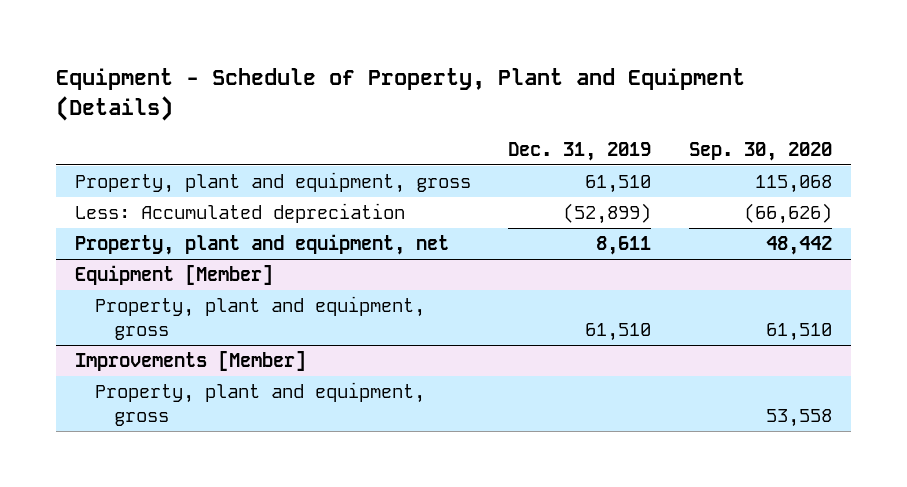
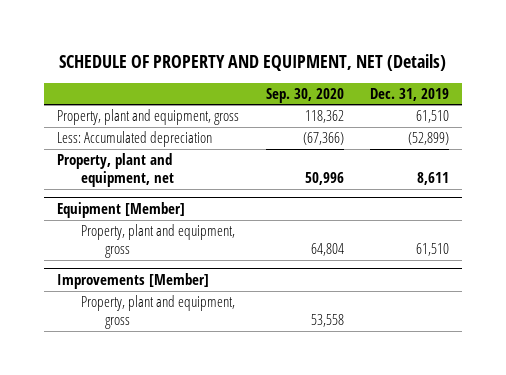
[55,68,745,122] Equipment - Schedule of Property, Plant and Equipment (Details) -> [59,53,447,71] SCHEDULE OF PROPERTY AND EQUIPMENT, NET (Details)
[755,174,833,193] 115,068 -> [304,110,344,124] 118,362
[744,202,833,224] (66,626) -> [302,132,344,146] (67,366)
[766,235,833,255] 48,442 -> [304,172,344,186] 50,996
[766,322,833,341] 61,510 -> [310,243,344,257] 64,804

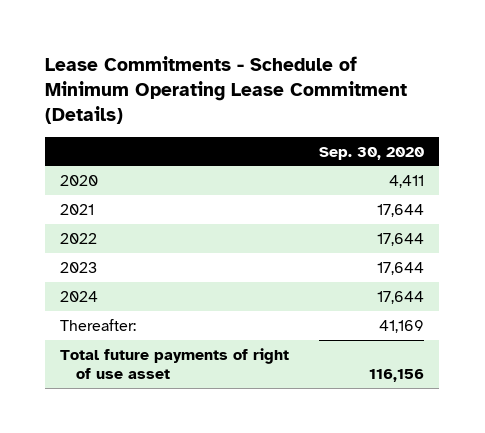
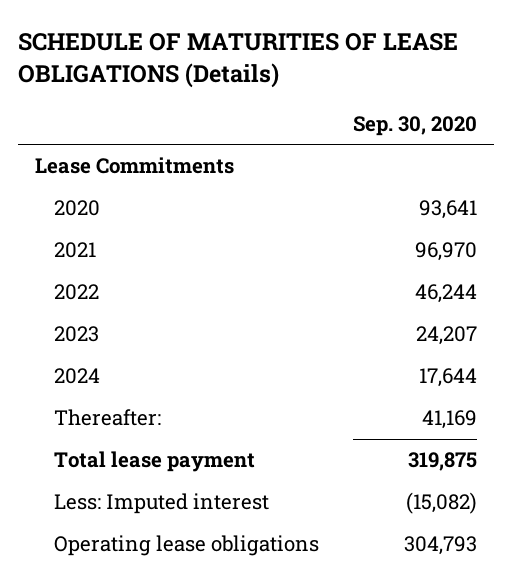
[45,55,408,124] Lease Commitments - Schedule of Minimum Operating Lease Commitment (Details) -> [18,33,459,88] SCHEDULE OF MATURITIES OF LEASE OBLIGATIONS (Details)
none -> [34,157,234,175] Lease Commitments
[389,174,425,188] 4,411 -> [418,200,477,220] 93,641
[377,203,425,217] 17,644 -> [414,242,477,262] 96,970
[377,232,425,246] 17,644 -> [414,284,477,304] 46,244
[377,261,425,275] 17,644 -> [415,326,477,346] 24,207
[60,347,290,380] Total future payments of right of use asset -> [54,451,256,473] Total lease payment
[369,369,425,383] 116,156 -> [407,452,477,472] 319,875
none -> [54,493,270,515] Less: Imputed interest
none -> [54,535,320,557] Operating lease obligations

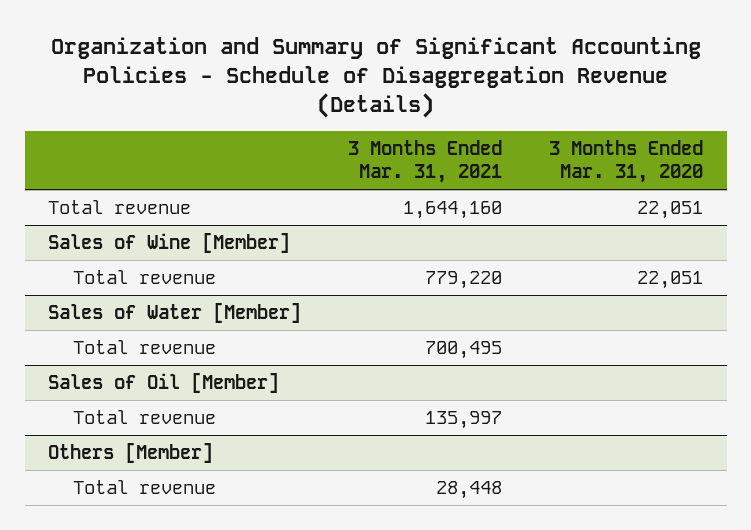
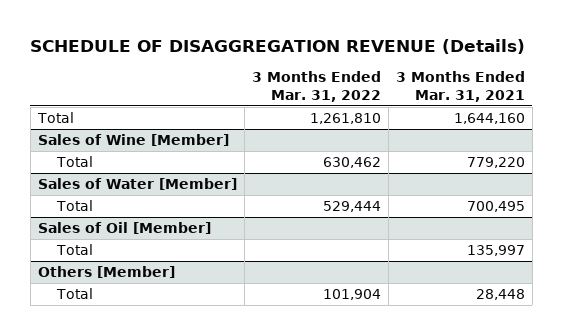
[50,36,701,118] Organization and Summary of Significant Accounting Policies - Schedule of Disaggregation Revenue (Details) -> [30,39,526,55] SCHEDULE OF DISAGGREGATION REVENUE (Details)
[549,139,704,184] 3 Months Ended Mar. 31, 2020 -> none
none -> [251,71,381,103] 3 Months Ended Mar. 31, 2022
[48,199,192,214] Total revenue -> [36,111,74,123] Total
[73,269,217,284] Total revenue -> [56,155,94,167] Total
[73,339,217,354] Total revenue -> [56,199,94,211] Total
[73,409,217,424] Total revenue -> [56,243,94,255] Total
[73,479,217,494] Total revenue -> [56,287,94,299] Total

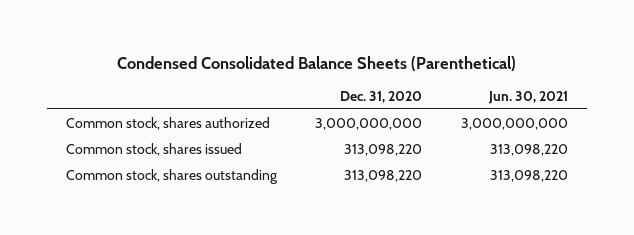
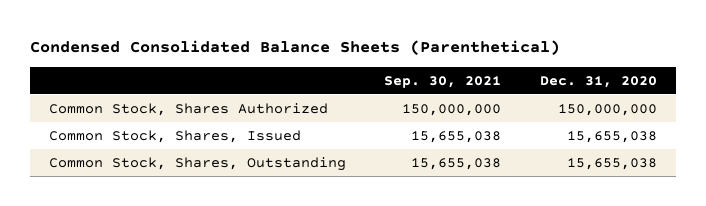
[488,90,569,104] Jun. 30, 2021 -> none
none -> [384,75,502,88] Sep. 30, 2021
[65,116,270,130] Common stock, shares authorized -> [48,102,328,116] Common Stock, Shares Authorized
[315,117,423,130] 3,000,000,000 -> [557,103,657,116] 150,000,000
[65,142,242,156] Common stock, shares issued -> [48,129,301,143] Common Stock, Shares, Issued
[344,143,423,156] 313,098,220 -> [566,130,657,143] 15,655,038
[65,168,278,184] Common stock, shares outstanding -> [48,156,346,171] Common Stock, Shares, Outstanding
[344,169,423,182] 313,098,220 -> [566,157,657,170] 15,655,038

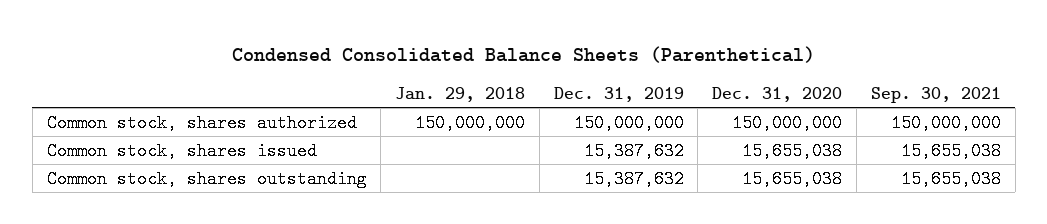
none -> [395,86,526,102] Jan. 29, 2018
none -> [553,86,684,102] Dec. 31, 2019
[48,102,328,116] Common Stock, Shares Authorized -> [46,113,357,132] Common stock, shares authorized
[48,129,301,143] Common Stock, Shares, Issued -> [46,141,317,160] Common stock, shares issued
[48,156,346,171] Common Stock, Shares, Outstanding -> [46,169,367,188] Common stock, shares outstanding

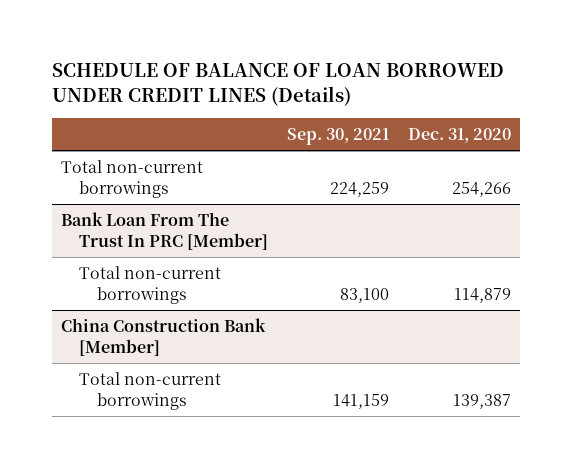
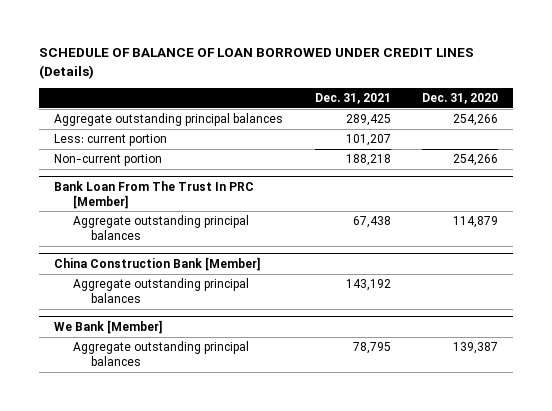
[286,128,389,146] Sep. 30, 2021 -> none
none -> [314,93,391,105] Dec. 31, 2021
none -> [54,113,284,127] Aggregate outstanding principal balances
none -> [54,134,168,147] Less: current portion
[60,160,203,198] Total non-current borrowings -> [54,154,163,167] Non-current portion
[79,266,222,304] Total non-current borrowings -> [72,215,249,241] Aggregate outstanding principal balances
none -> [72,278,249,304] Aggregate outstanding principal balances
none -> [54,319,164,334] We Bank [Member]
[79,372,222,410] Total non-current borrowings -> [72,341,249,367] Aggregate outstanding principal balances

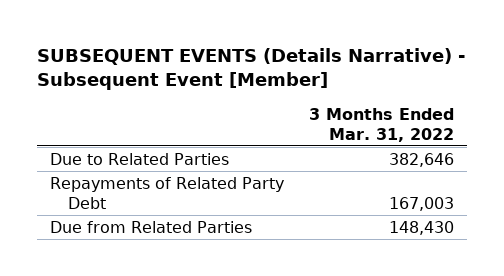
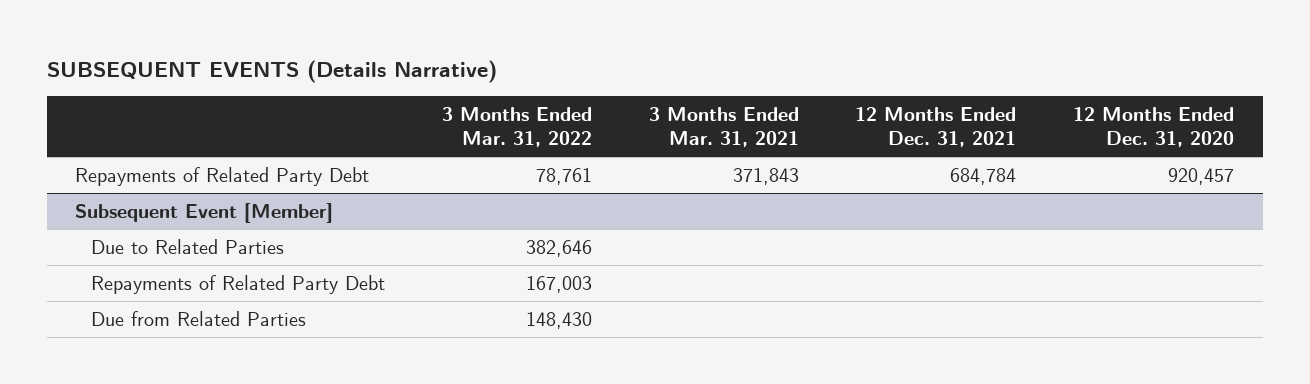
[37,47,466,91] SUBSEQUENT EVENTS (Details Narrative) - Subsequent Event [Member] -> [46,59,497,83] SUBSEQUENT EVENTS (Details Narrative)
none -> [648,107,799,148] 3 Months Ended Mar. 31, 2021
none -> [855,107,1017,148] 12 Months Ended Dec. 31, 2021
none -> [1073,107,1235,148] 12 Months Ended Dec. 31, 2020
none -> [75,166,370,186] Repayments of Related Party Debt
none -> [75,202,334,223] Subsequent Event [Member]

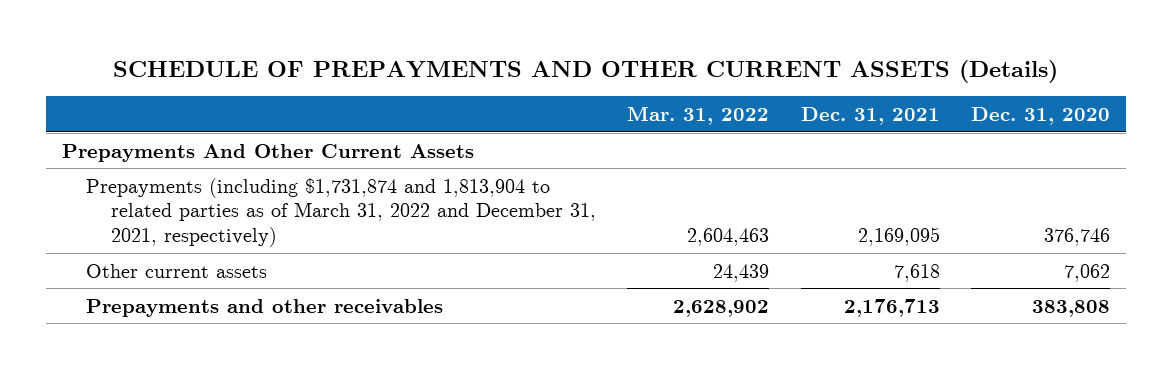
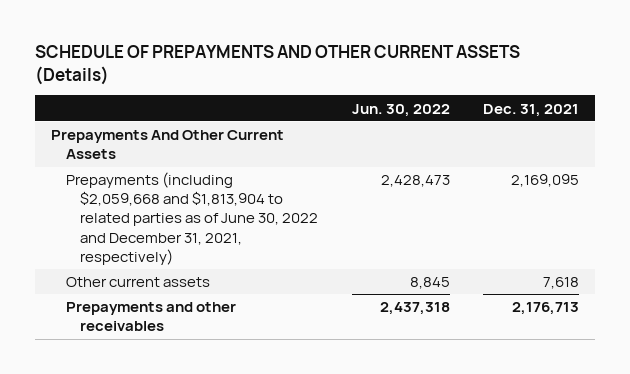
[627,105,770,125] Mar. 31, 2022 -> none
[970,106,1110,125] Dec. 31, 2020 -> none
none -> [351,103,450,117] Jun. 30, 2022
[86,177,597,248] Prepayments (including $1,731,874 and 1,813,904 to related parties as of March 31, 2022 and December 31, 2021, respectively) -> [65,172,319,265] Prepayments (including $2,059,668 and $1,813,904 to related parties as of June 30, 2022 and December 31, 2021, respectively)

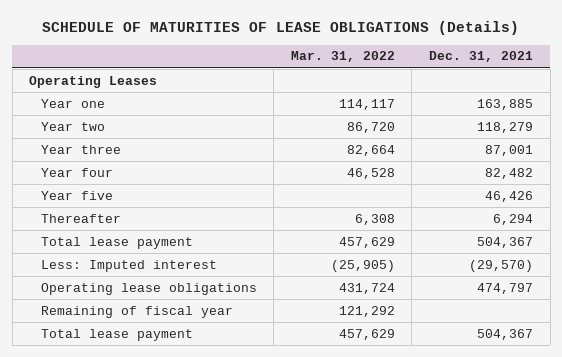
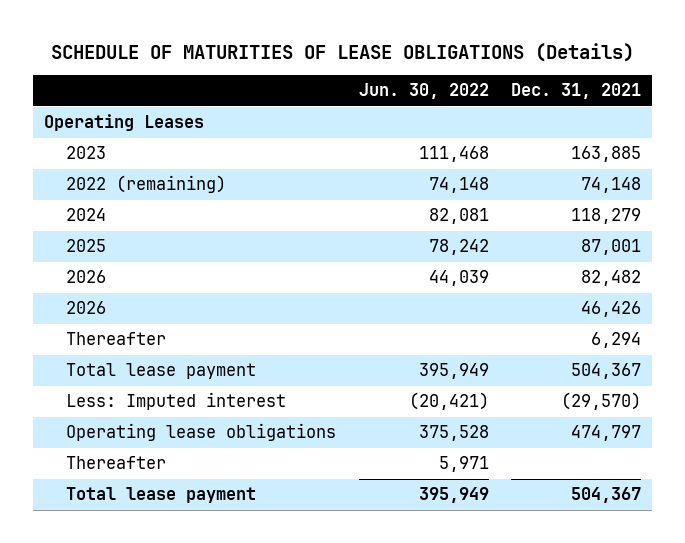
[290,51,395,63] Mar. 31, 2022 -> none
none -> [358,83,489,100] Jun. 30, 2022
[40,98,105,108] Year one -> [66,146,107,160] 2023
none -> [66,175,227,194] 2022 (remaining)
[40,121,105,131] Year two -> [66,208,107,222] 2024
[40,144,121,154] Year three -> [66,239,107,253] 2025
[40,167,113,177] Year four -> [66,270,107,284] 2026
[40,190,113,200] Year five -> [66,301,107,315] 2026
[40,305,233,318] Remaining of fiscal year -> none
none -> [66,456,167,470] Thereafter

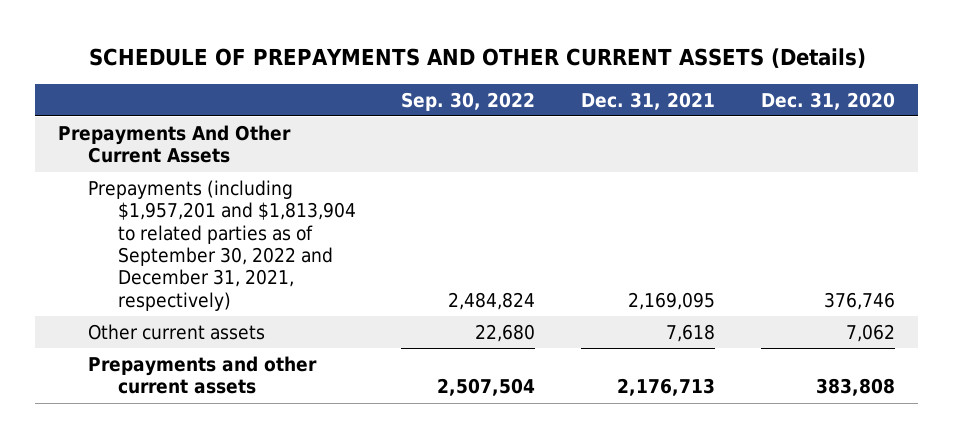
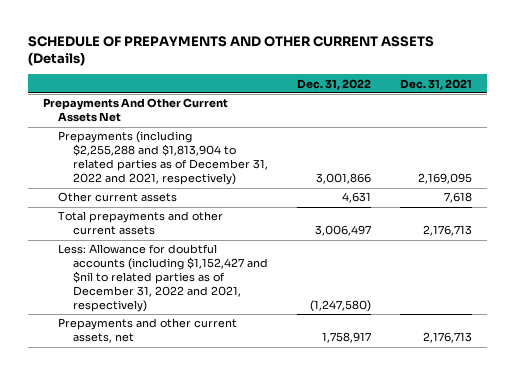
[401,91,536,111] Sep. 30, 2022 -> none
[761,91,896,110] Dec. 31, 2020 -> none
none -> [297,78,372,90] Dec. 31, 2022
[57,125,291,164] Prepayments And Other Current Assets -> [42,98,228,123] Prepayments And Other Current Assets Net
[87,180,356,311] Prepayments (including $1,957,201 and $1,813,904 to related parties as of September 30, 2022 and December 31, 2021, respectively) -> [57,131,268,186] Prepayments (including $2,255,288 and $1,813,904 to related parties as of December 31, 2022 and 2021, respectively)
none -> [57,211,223,236] Total prepayments and other current assets
none -> [57,244,268,313] Less: Allowance for doubtful accounts (including $1,152,427 and $nil to related parties as of December 31, 2022 and 2021, respectively)
[87,356,317,395] Prepayments and other current assets -> [57,318,237,344] Prepayments and other current assets, net

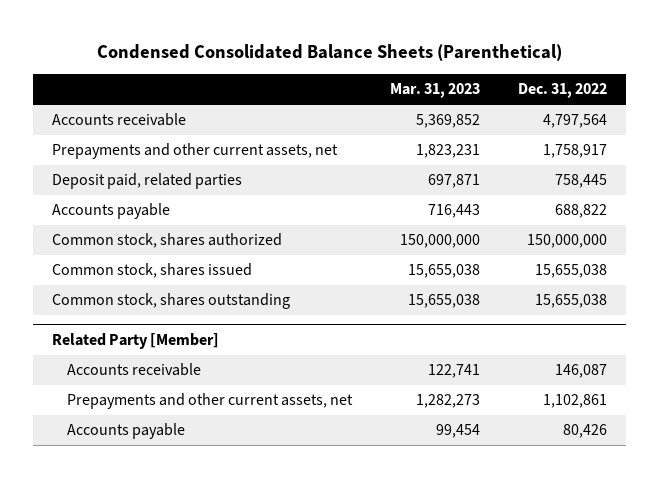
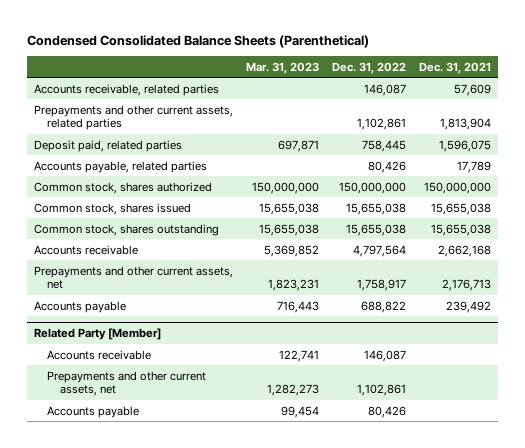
none -> [419,61,492,74] Dec. 31, 2021
none -> [33,83,219,96] Accounts receivable, related parties
none -> [33,104,233,131] Prepayments and other current assets, related parties
none -> [33,160,207,173] Accounts payable, related parties
[52,113,187,127] Accounts receivable -> [33,244,138,255] Accounts receivable
[52,143,339,160] Prepayments and other current assets, net -> [33,265,233,290] Prepayments and other current assets, net
[52,203,171,220] Accounts payable -> [33,300,126,313] Accounts payable

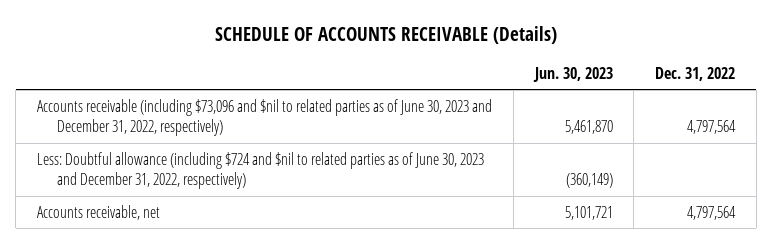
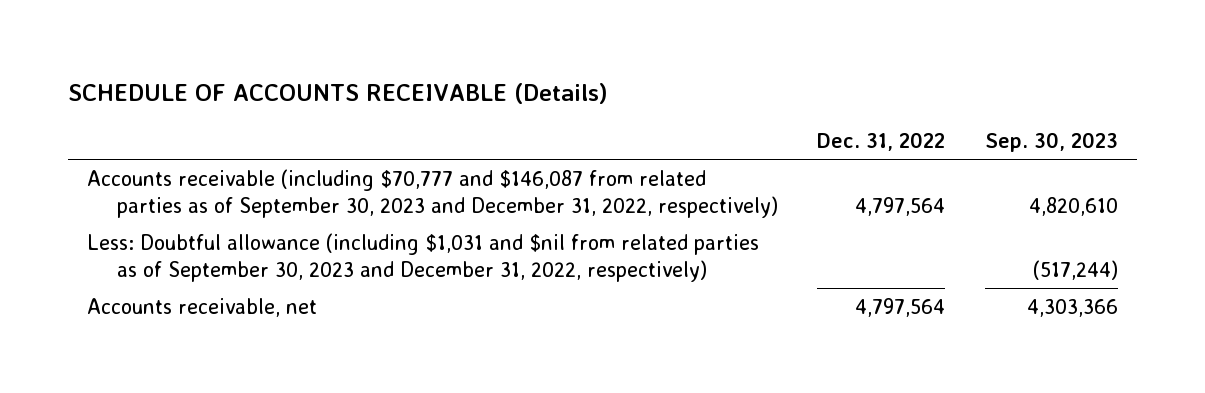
[532,66,613,82] Jun. 30, 2023 -> none
none -> [984,131,1118,152] Sep. 30, 2023
[37,98,493,137] Accounts receivable (including $73,096 and $nil to related parties as of June 30, 2023 and December 31, 2022, respectively) -> [87,168,778,218] Accounts receivable (including $70,777 and $146,087 from related parties as of September 30, 2023 and December 31, 2022, respectively)
[37,151,485,190] Less: Doubtful allowance (including $724 and $nil to related parties as of June 30, 2023 and December 31, 2022, respectively) -> [87,232,760,282] Less: Doubtful allowance (including $1,031 and $nil from related parties as of September 30, 2023 and December 31, 2022, respectively)

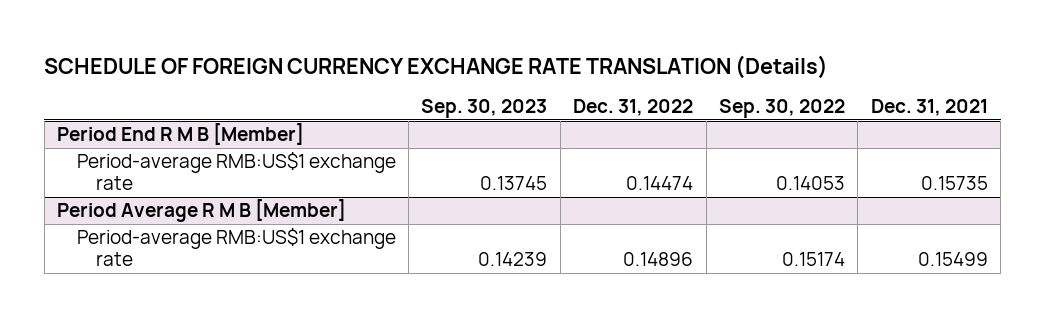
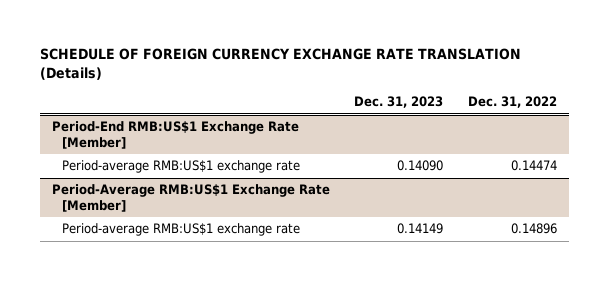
[421,98,548,118] Sep. 30, 2023 -> none
[718,98,845,118] Sep. 30, 2022 -> none
[870,98,988,116] Dec. 31, 2021 -> none
none -> [354,96,444,109] Dec. 31, 2023
[57,123,305,146] Period End R M B [Member] -> [51,121,299,150] Period-End RMB:US$1 Exchange Rate [Member]
[57,199,347,223] Period Average R M B [Member] -> [51,184,330,213] Period-Average RMB:US$1 Exchange Rate [Member]

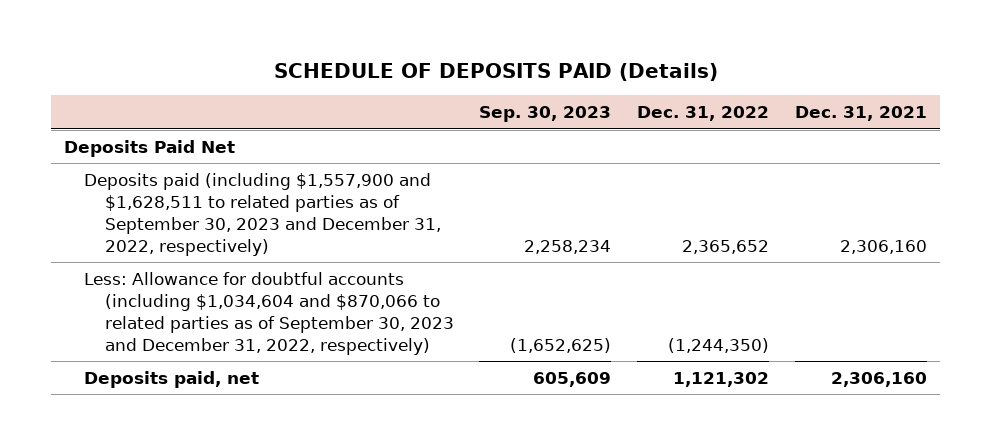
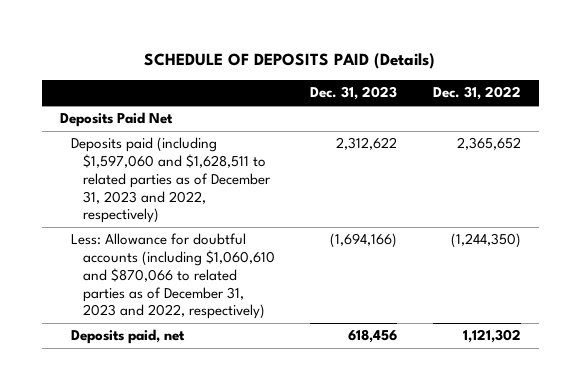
[479,106,612,123] Sep. 30, 2023 -> none
[795,106,928,122] Dec. 31, 2021 -> none
none -> [310,86,398,101] Dec. 31, 2023
[84,172,441,256] Deposits paid (including $1,557,900 and $1,628,511 to related parties as of September 30, 2023 and December 31, 2022, respectively) -> [71,137,271,224] Deposits paid (including $1,597,060 and $1,628,511 to related parties as of December 31, 2023 and 2022, respectively)
[84,271,454,355] Less: Allowance for doubtful accounts (including $1,034,604 and $870,066 to related parties as of September 30, 2023 and December 31, 2022, respectively) -> [71,233,275,320] Less: Allowance for doubtful accounts (including $1,060,610 and $870,066 to related parties as of December 31, 2023 and 2022, respectively)

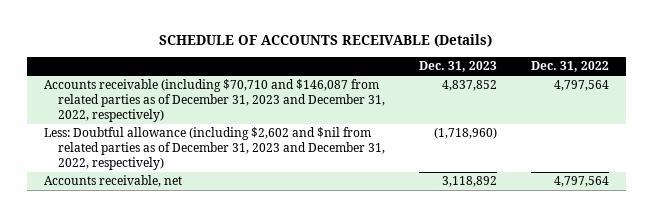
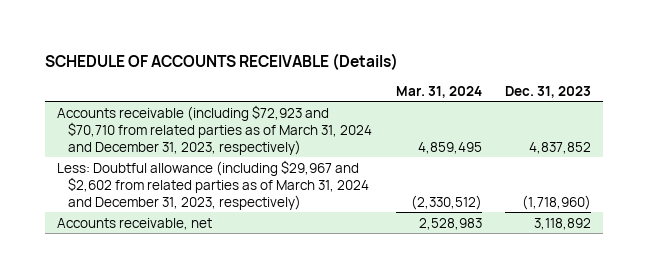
[530,61,609,73] Dec. 31, 2022 -> none
none -> [395,85,482,98] Mar. 31, 2024
[43,79,386,123] Accounts receivable (including $70,710 and $146,087 from related parties as of December 31, 2023 and December 31, 2022, respectively) -> [57,104,373,155] Accounts receivable (including $72,923 and $70,710 from related parties as of March 31, 2024 and December 31, 2023, respectively)
[43,127,386,171] Less: Doubtful allowance (including $2,602 and $nil from related parties as of December 31, 2023 and December 31, 2022, respectively) -> [57,159,370,210] Less: Doubtful allowance (including $29,967 and $2,602 from related parties as of March 31, 2024 and December 31, 2023, respectively)

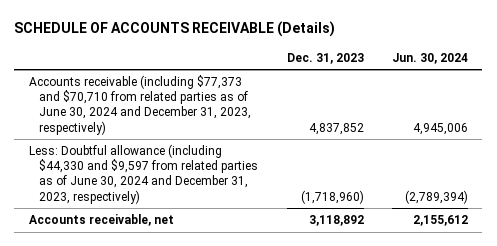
[395,85,482,98] Mar. 31, 2024 -> none
none -> [392,52,469,64] Jun. 30, 2024
[57,104,373,155] Accounts receivable (including $72,923 and $70,710 from related parties as of March 31, 2024 and December 31, 2023, respectively) -> [28,75,252,135] Accounts receivable (including $77,373 and $70,710 from related parties as of June 30, 2024 and December 31, 2023, respectively)
[57,159,370,210] Less: Doubtful allowance (including $29,967 and $2,602 from related parties as of March 31, 2024 and December 31, 2023, respectively) -> [28,144,259,204] Less: Doubtful allowance (including $44,330 and $9,597 from related parties as of June 30, 2024 and December 31, 2023, respectively)

